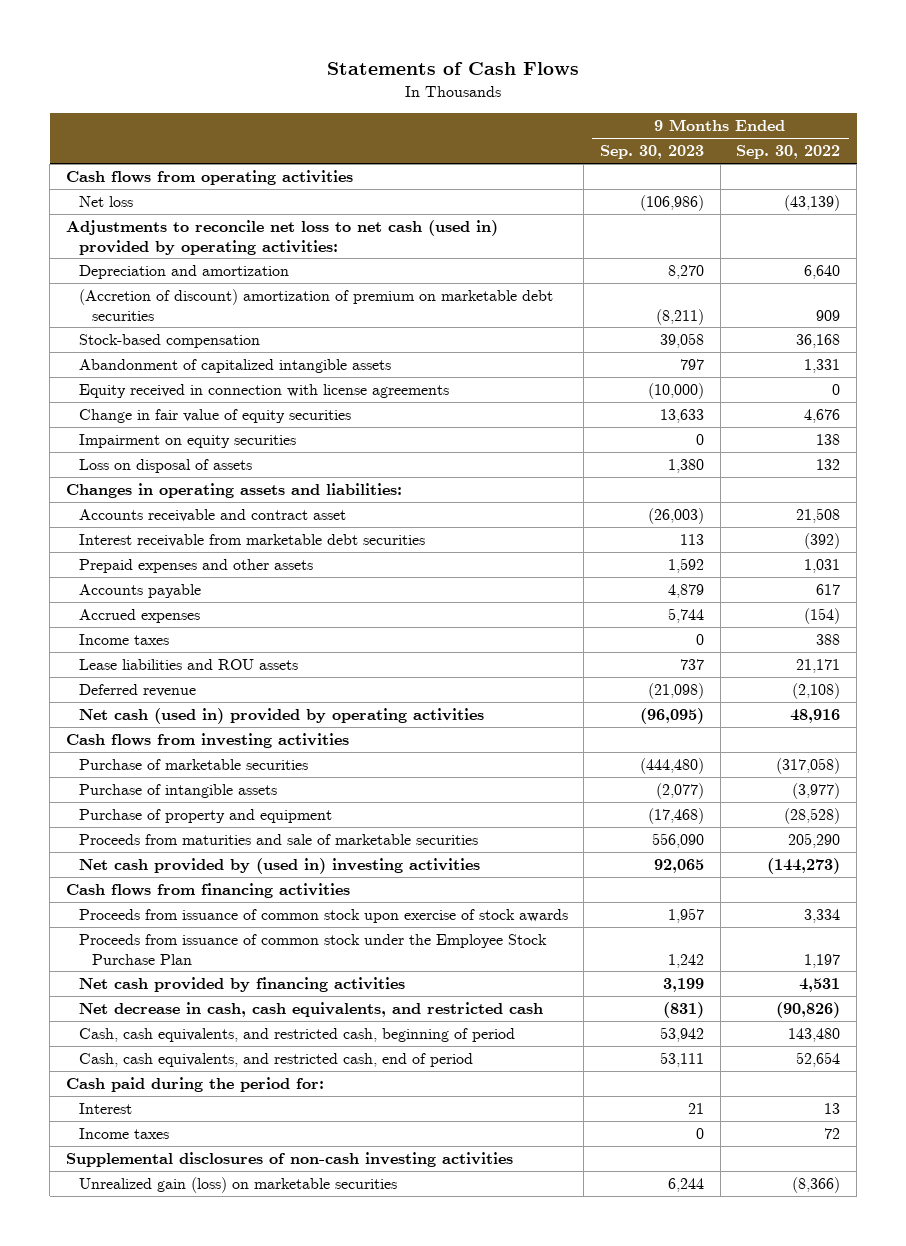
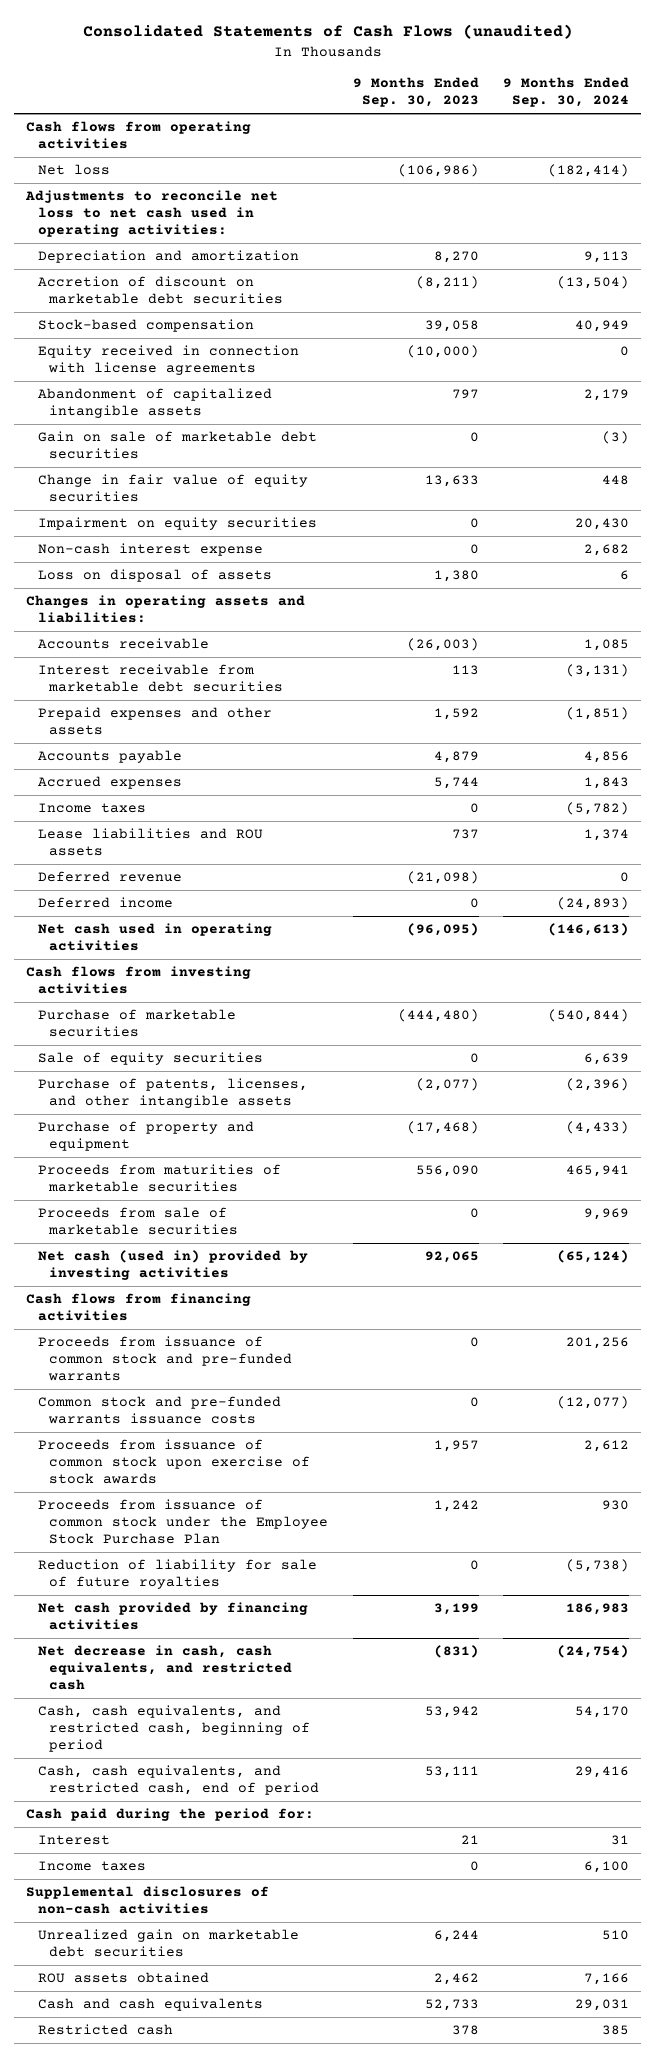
[327,61,580,75] Statements of Cash Flows -> [82,24,573,40] Consolidated Statements of Cash Flows (unaudited)
[736,145,841,160] Sep. 30, 2022 -> none
none -> [502,77,629,108] 9 Months Ended Sep. 30, 2024
[65,220,498,255] Adjustments to reconcile net loss to net cash (used in) provided by operating activities: -> [25,190,279,238] Adjustments to reconcile net loss to net cash used in operating activities:
[78,289,553,321] (Accretion of discount) amortization of premium on marketable debt securities -> [37,276,284,305] Accretion of discount on marketable debt securities
[78,359,391,374] Abandonment of capitalized intangible assets -> [37,388,272,419] Abandonment of capitalized intangible assets
none -> [37,431,317,460] Gain on sale of marketable debt securities
none -> [37,543,263,557] Non-cash interest expense
[78,509,346,523] Accounts receivable and contract asset -> [37,638,209,650] Accounts receivable
none -> [37,897,173,909] Deferred income
[78,708,484,725] Net cash (used in) provided by operating activities -> [37,923,272,952] Net cash used in operating activities
none -> [37,1052,263,1066] Sale of equity securities
[78,784,277,799] Purchase of intangible assets -> [37,1078,308,1109] Purchase of patents, licenses, and other intangible assets
[78,834,478,846] Proceeds from maturities and sale of marketable securities -> [37,1164,281,1193] Proceeds from maturities of marketable securities
none -> [37,1207,239,1236] Proceeds from sale of marketable securities
[78,858,480,875] Net cash provided by (used in) investing activities -> [37,1250,308,1281] Net cash (used in) provided by investing activities
none -> [37,1336,293,1382] Proceeds from issuance of common stock and pre-funded warrants
none -> [37,1396,281,1425] Common stock and pre-funded warrants issuance costs
none -> [37,1559,317,1590] Reduction of liability for sale of future royalties
[65,1152,513,1168] Supplemental disclosures of non-cash investing activities -> [26,1886,270,1915] Supplemental disclosures of non-cash activities
[78,1177,397,1194] Unrealized gain (loss) on marketable securities -> [37,1929,299,1958] Unrealized gain on marketable debt securities
none -> [37,1972,209,1984] ROU assets obtained
none -> [37,1998,263,2012] Cash and cash equivalents
none -> [37,2024,173,2036] Restricted cash

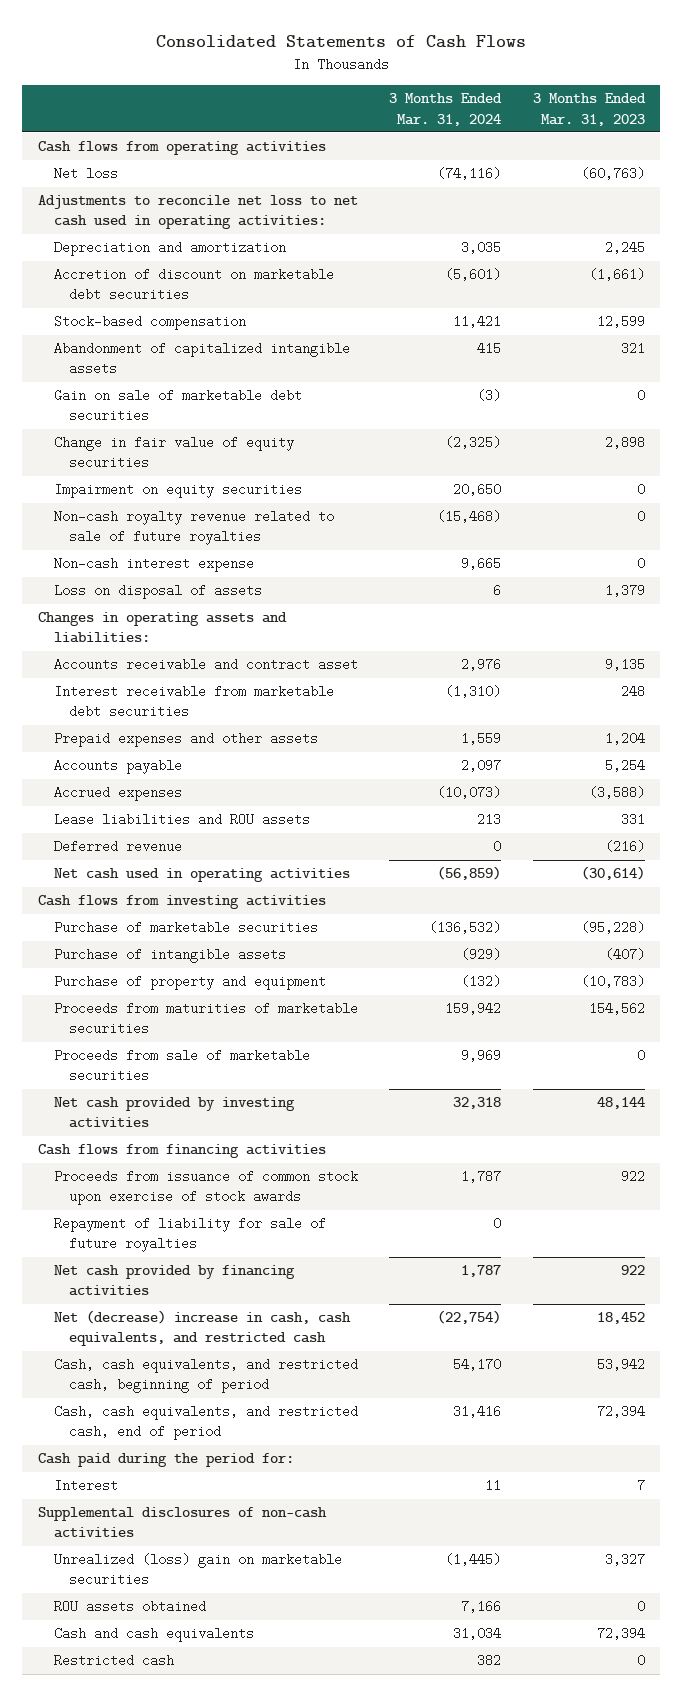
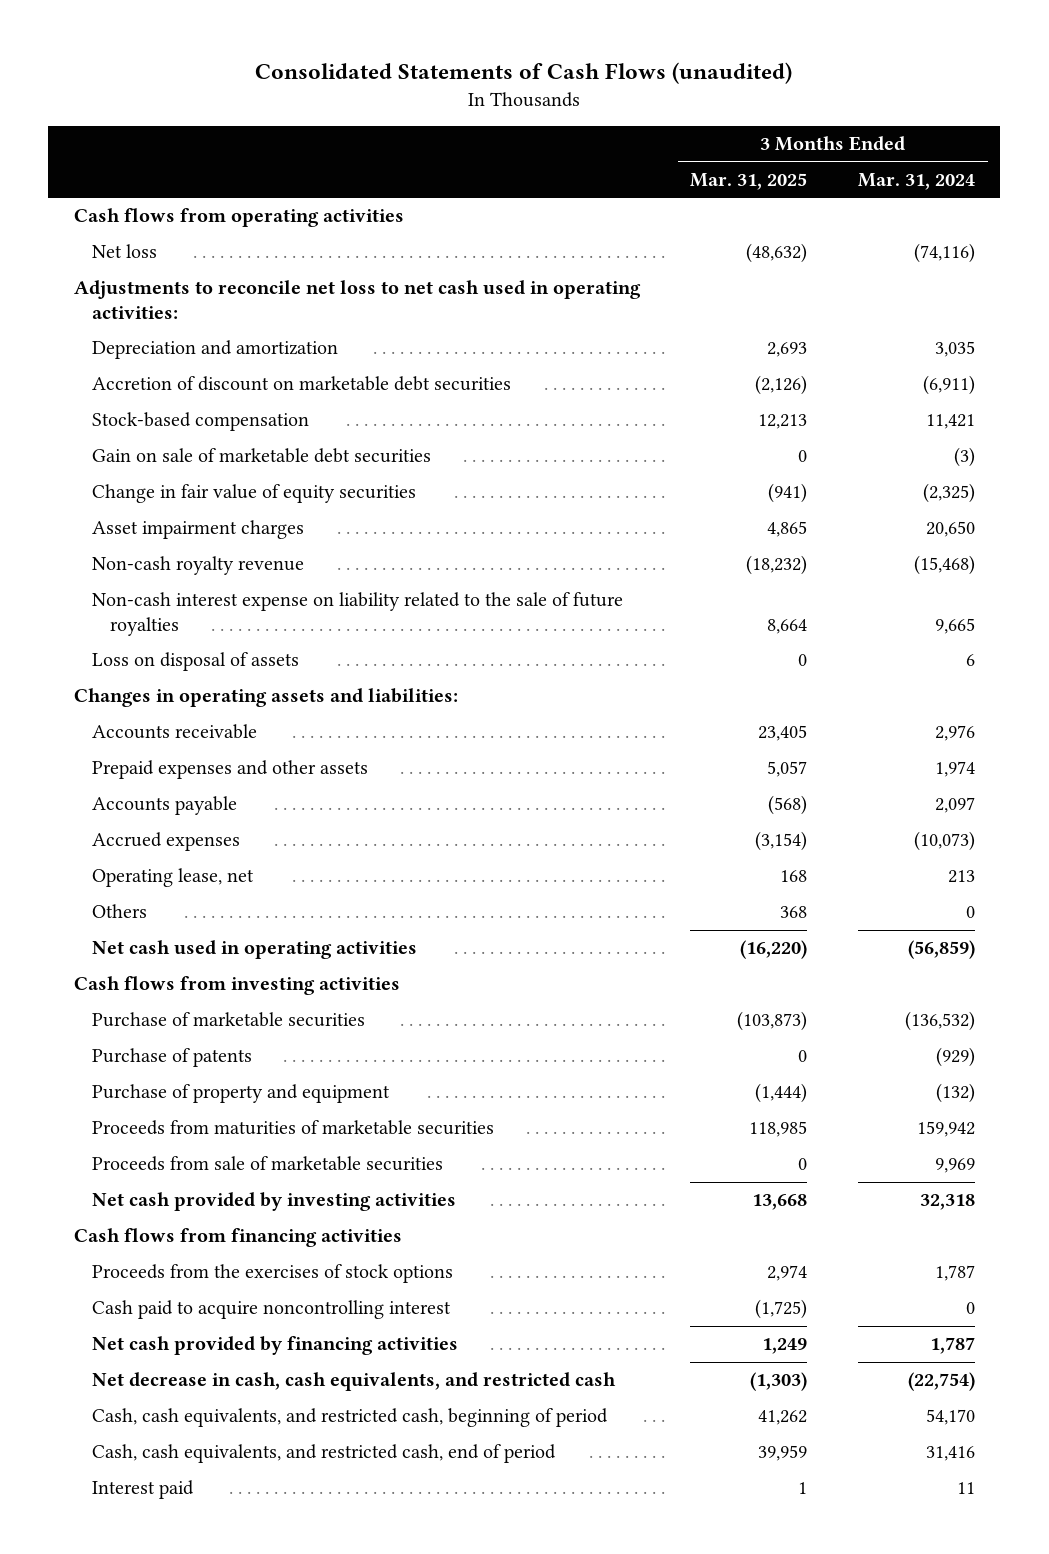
[156,35,527,49] Consolidated Statements of Cash Flows -> [255,62,793,85] Consolidated Statements of Cash Flows (unaudited)
[532,93,646,126] 3 Months Ended Mar. 31, 2023 -> none
none -> [690,172,808,190] Mar. 31, 2025
[445,268,502,282] (5,601) -> [922,375,975,396] (6,911)
[53,342,350,376] Abandonment of capitalized intangible assets -> none
[53,483,302,499] Impairment on equity securities -> [91,520,304,540] Asset impairment charges
[53,510,334,546] Non-cash royalty revenue related to sale of future royalties -> [91,556,304,576] Non-cash royalty revenue
[53,557,254,573] Non-cash interest expense -> [91,592,623,636] Non-cash interest expense on liability related to the sale of future royalties
[53,685,334,719] Interest receivable from marketable debt securities -> none
[53,658,358,672] Accounts receivable and contract asset -> [91,724,257,740] Accounts receivable
[461,732,502,746] 1,559 -> [934,761,975,778] 1,974
[53,840,182,854] Deferred revenue -> none
[53,813,310,827] Lease liabilities and ROU assets -> [91,868,254,888] Operating lease, net
none -> [91,904,147,919] Others
[53,948,286,964] Purchase of intangible assets -> [91,1048,252,1068] Purchase of patents
[53,1170,358,1206] Proceeds from issuance of common stock upon exercise of stock awards -> [91,1264,453,1284] Proceeds from the exercises of stock options
[53,1217,326,1253] Repayment of liability for sale of future royalties -> [91,1300,451,1320] Cash paid to acquire noncontrolling interest
[53,1310,351,1347] Net (decrease) increase in cash, cash equivalents, and restricted cash -> [91,1372,616,1392] Net decrease in cash, cash equivalents, and restricted cash
[37,1453,294,1468] Cash paid during the period for: -> none
[37,1507,327,1539] Supplemental disclosures of non-cash activities -> none
[53,1553,342,1587] Unrealized (loss) gain on marketable securities -> none
[53,1600,206,1614] ROU assets obtained -> none
[53,1627,254,1643] Cash and cash equivalents -> none
[53,1654,174,1668] Restricted cash -> none
[53,1479,118,1493] Interest -> [91,1480,194,1500] Interest paid

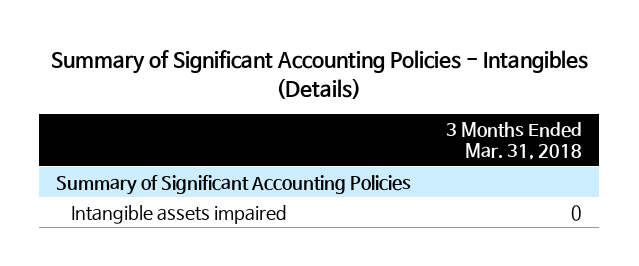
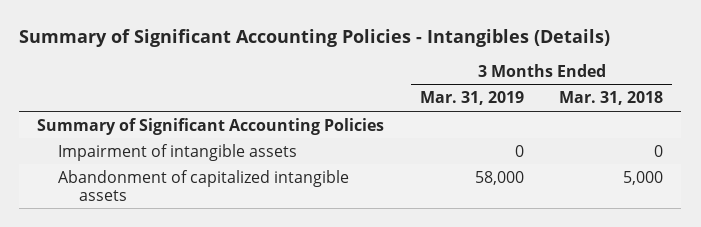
none -> [419,91,524,106] Mar. 31, 2019
[70,204,287,224] Intangible assets impaired -> [57,143,297,161] Impairment of intangible assets
none -> [57,169,349,201] Abandonment of capitalized intangible assets

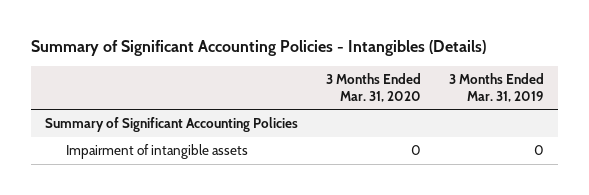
[559,91,664,106] Mar. 31, 2018 -> none
none -> [325,73,421,102] 3 Months Ended Mar. 31, 2020
[57,169,349,201] Abandonment of capitalized intangible assets -> none

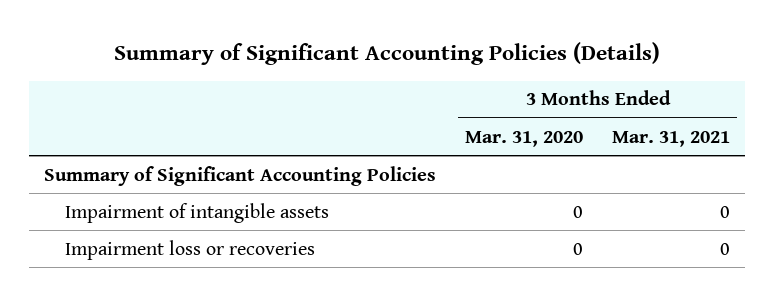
[31,40,487,57] Summary of Significant Accounting Policies - Intangibles (Details) -> [114,42,661,66] Summary of Significant Accounting Policies (Details)
[448,73,544,102] 3 Months Ended Mar. 31, 2019 -> none
none -> [612,130,731,147] Mar. 31, 2021
none -> [64,239,315,260] Impairment loss or recoveries

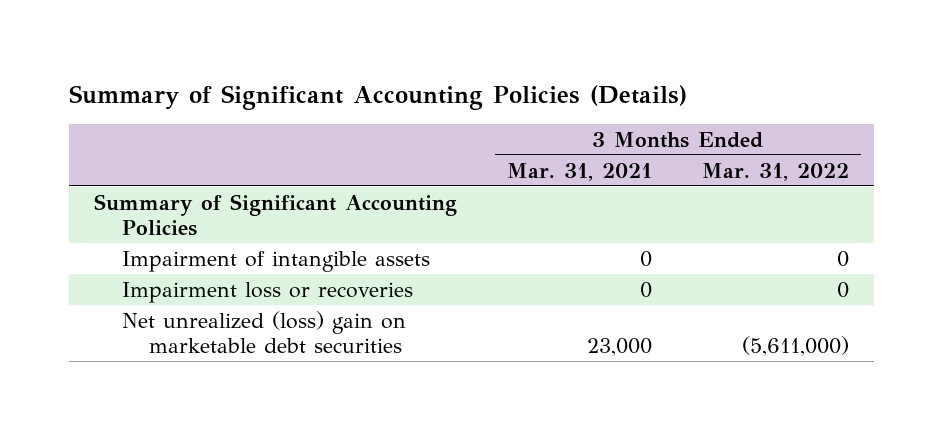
[465,130,584,147] Mar. 31, 2020 -> none
none -> [701,162,849,181] Mar. 31, 2022
none -> [121,310,406,354] Net unrealized (loss) gain on marketable debt securities

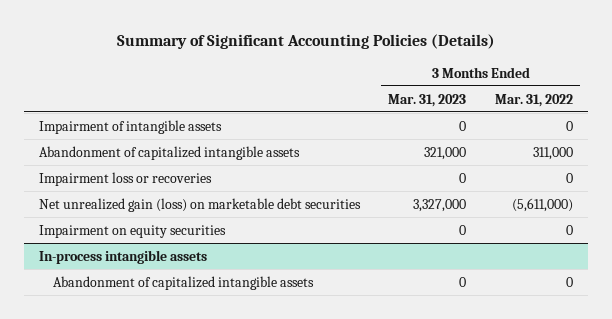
[507,162,653,181] Mar. 31, 2021 -> none
none -> [388,93,467,107] Mar. 31, 2023
[94,193,458,237] Summary of Significant Accounting Policies -> none
none -> [38,145,300,160] Abandonment of capitalized intangible assets
[121,310,406,354] Net unrealized (loss) gain on marketable debt securities -> [38,197,361,212] Net unrealized gain (loss) on marketable debt securities
none -> [38,224,226,238] Impairment on equity securities
none -> [38,249,207,264] In-process intangible assets
none -> [53,275,315,290] Abandonment of capitalized intangible assets

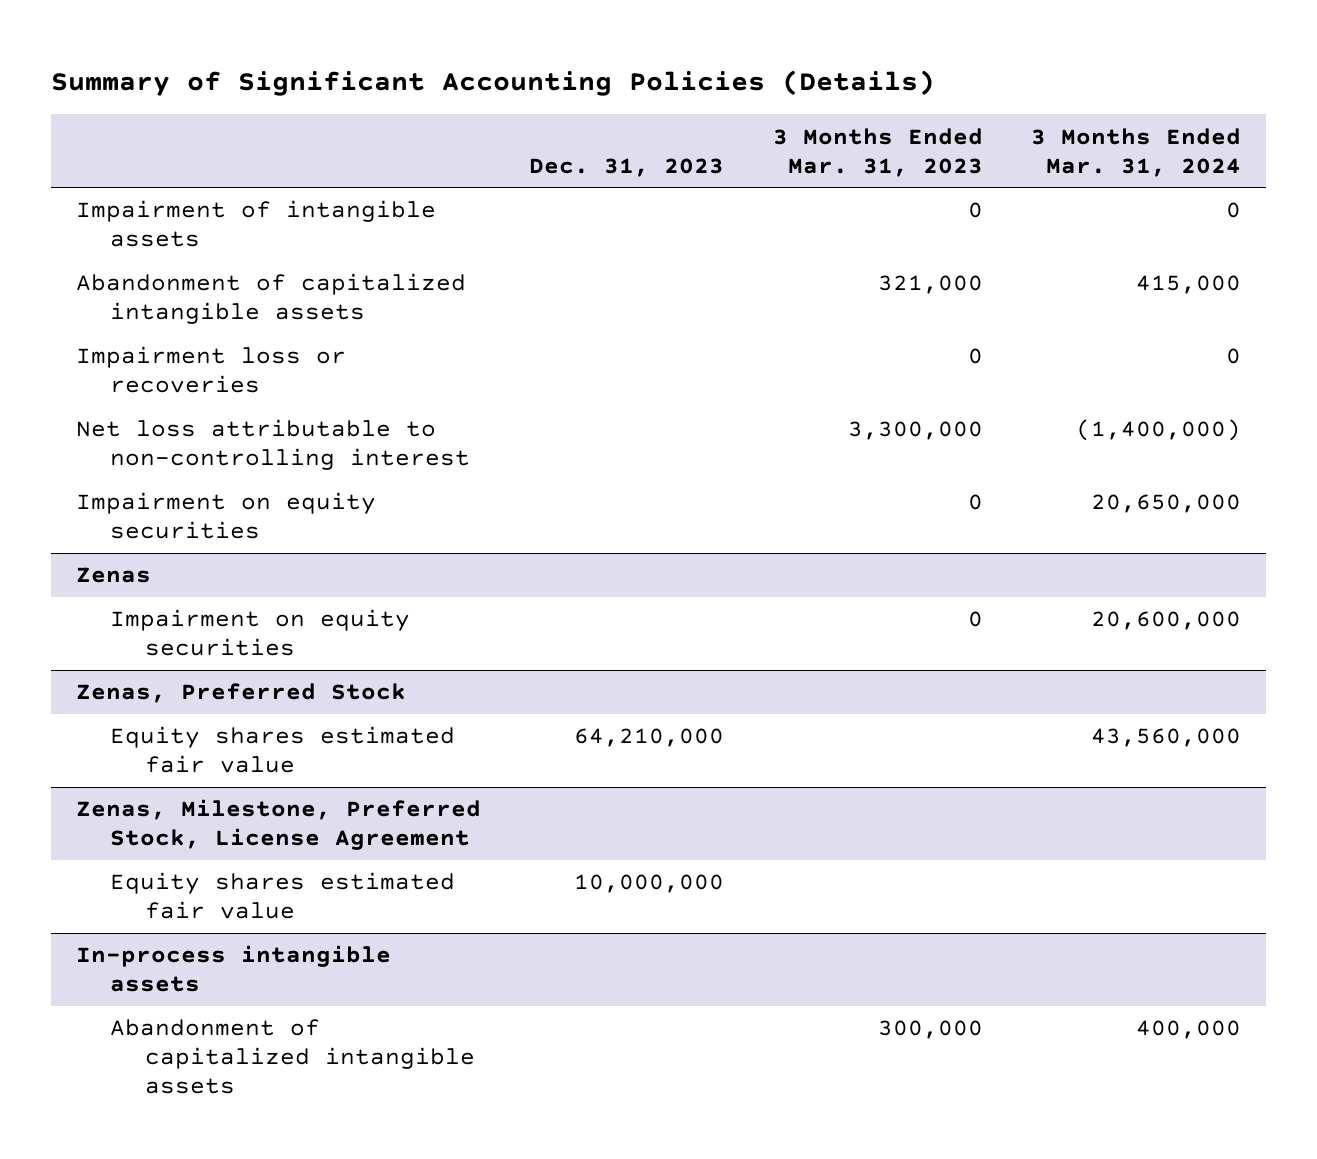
[495,93,574,107] Mar. 31, 2022 -> none
none -> [529,157,725,177] Dec. 31, 2023
none -> [1031,127,1242,177] 3 Months Ended Mar. 31, 2024
[38,197,361,212] Net unrealized gain (loss) on marketable debt securities -> none
none -> [75,419,471,471] Net loss attributable to non-controlling interest
none -> [75,567,151,584] Zenas
none -> [110,609,411,657] Impairment on equity securities
none -> [75,683,406,704] Zenas, Preferred Stock
none -> [110,726,456,774] Equity shares estimated fair value
none -> [75,799,481,851] Zenas, Milestone, Preferred Stock, License Agreement
none -> [110,872,456,920] Equity shares estimated fair value
[459,276,467,287] 0 -> [877,1020,983,1040] 300,000

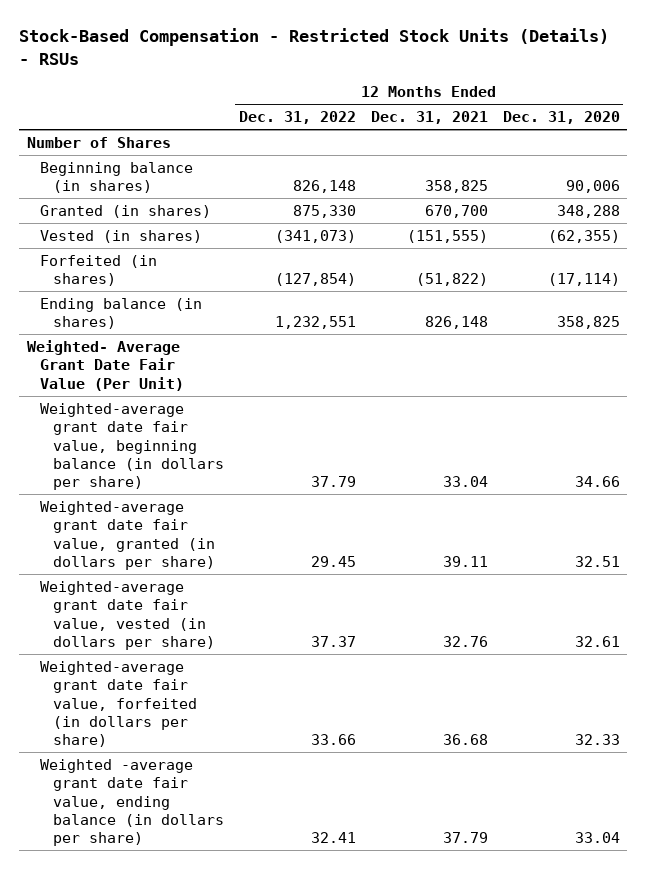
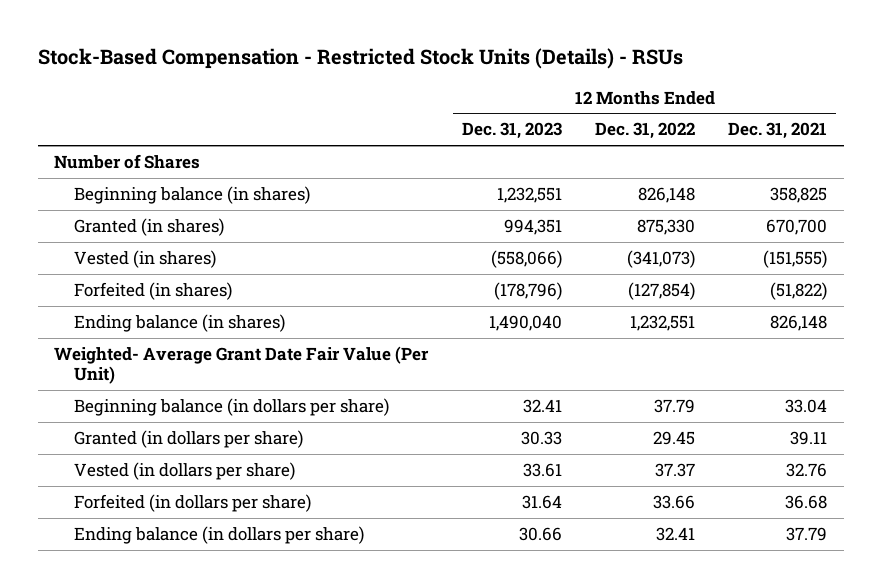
[502,111,620,125] Dec. 31, 2020 -> none
none -> [461,122,562,140] Dec. 31, 2023
[39,402,224,491] Weighted-average grant date fair value, beginning balance (in dollars per share) -> [74,398,390,417] Beginning balance (in dollars per share)
[39,500,215,570] Weighted-average grant date fair value, granted (in dollars per share) -> [74,430,304,449] Granted (in dollars per share)
[39,580,215,650] Weighted-average grant date fair value, vested (in dollars per share) -> [74,462,296,481] Vested (in dollars per share)
[39,660,197,748] Weighted-average grant date fair value, forfeited (in dollars per share) -> [74,494,312,513] Forfeited (in dollars per share)
[39,758,224,847] Weighted -average grant date fair value, ending balance (in dollars per share) -> [74,526,365,545] Ending balance (in dollars per share)

